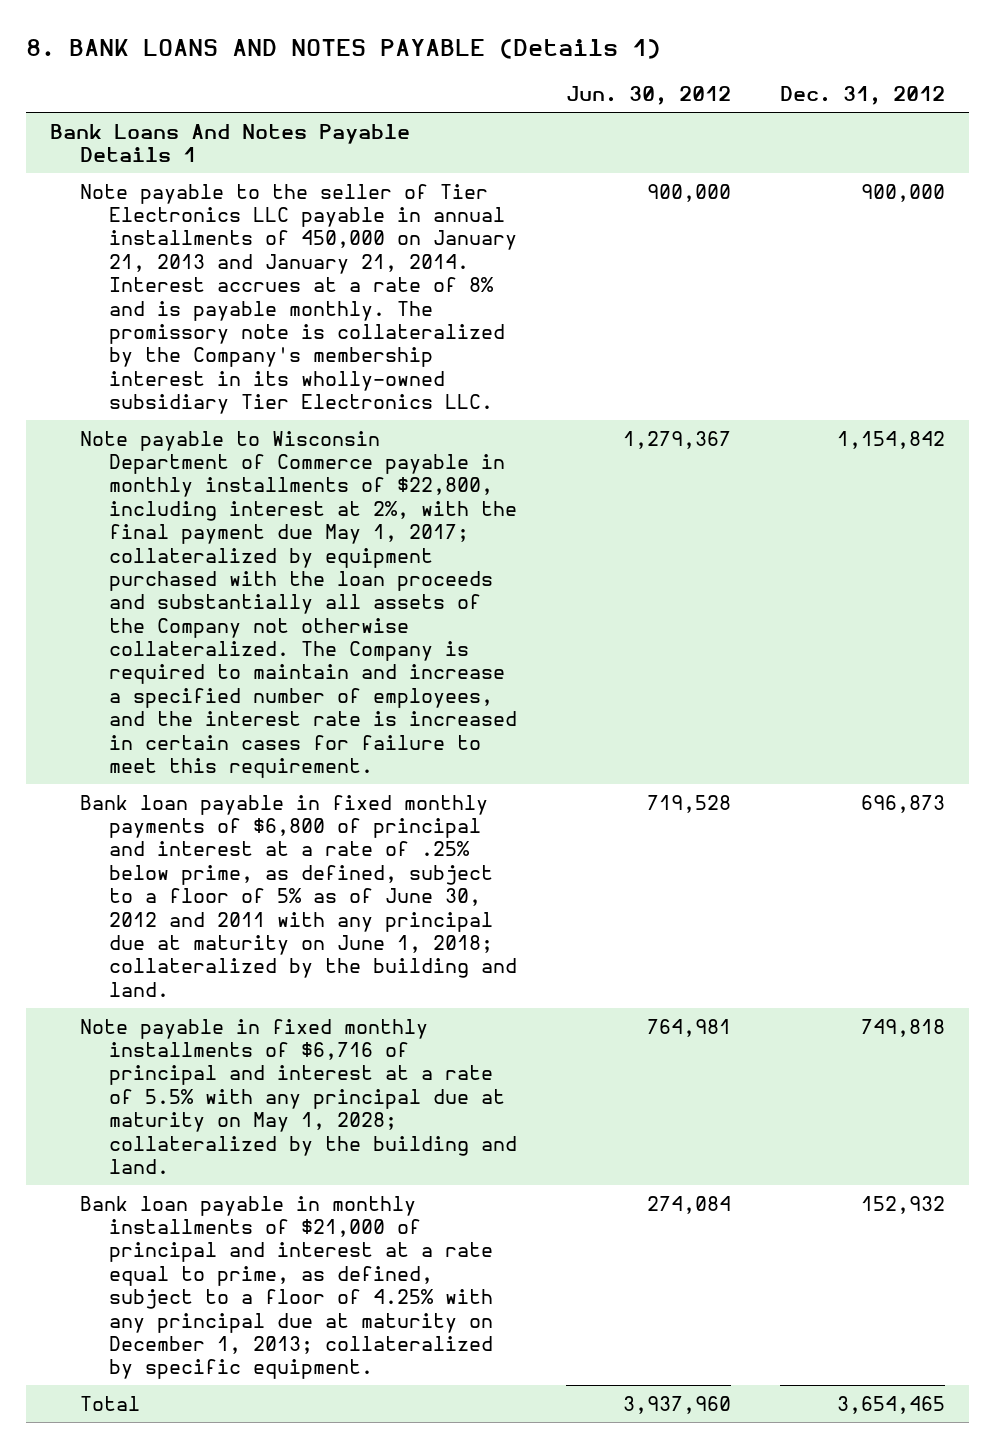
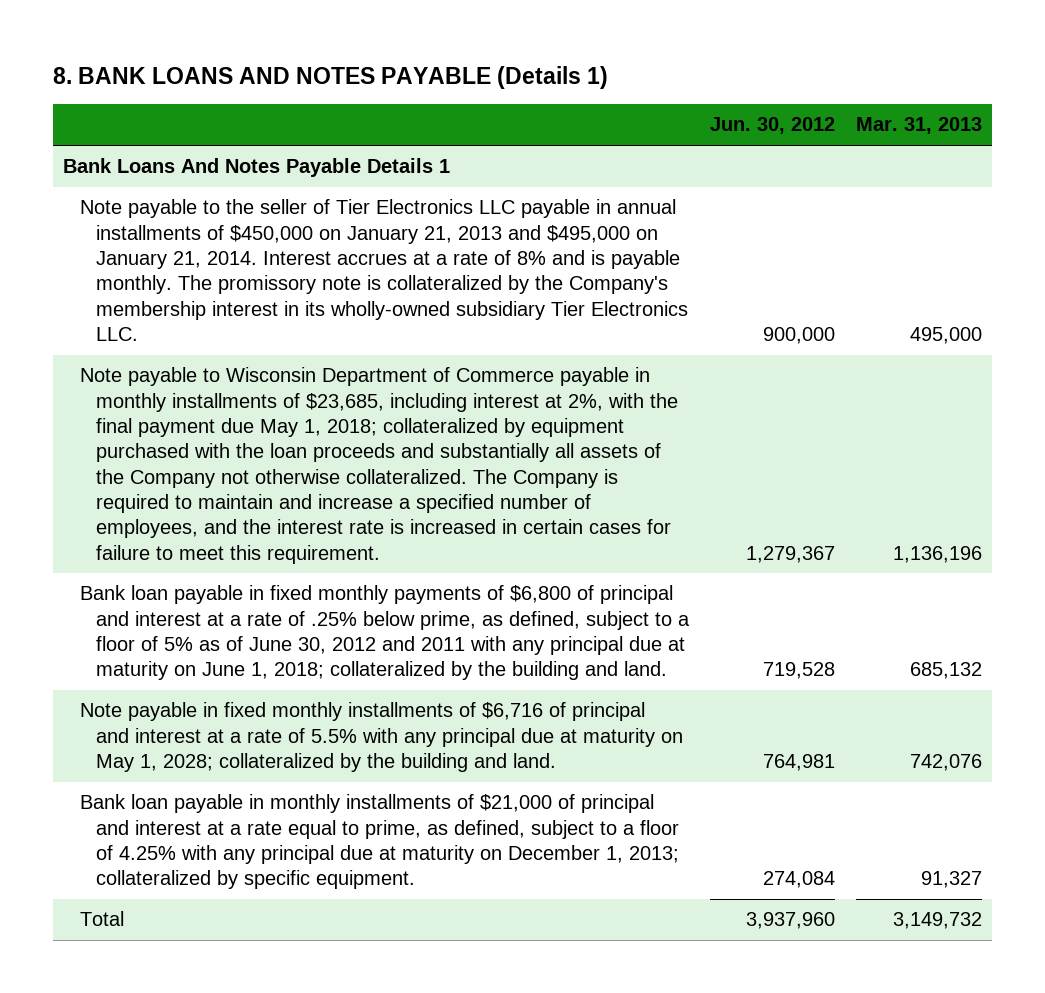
[779,86,945,106] Dec. 31, 2012 -> none
none -> [855,117,982,135] Mar. 31, 2013
[79,183,517,415] Note payable to the seller of Tier Electronics LLC payable in annual installments of 450,000 on January 21, 2013 and January 21, 2014. Interest accrues at a rate of 8% and is payable monthly. The promissory note is collateralized by the Company's membership interest in its wholly-owned subsidiary Tier Electronics LLC. -> [79,199,688,342] Note payable to the seller of Tier Electronics LLC payable in annual installments of $450,000 on January 21, 2013 and $495,000 on January 21, 2014. Interest accrues at a rate of 8% and is payable monthly. The promissory note is collateralized by the Company's membership interest in its wholly-owned subsidiary Tier Electronics LLC.
[79,430,517,778] Note payable to Wisconsin Department of Commerce payable in monthly installments of $22,800, including interest at 2%, with the final payment due May 1, 2017; collateralized by equipment purchased with the loan proceeds and substantially all assets of the Company not otherwise collateralized. The Company is required to maintain and increase a specified number of employees, and the interest rate is increased in certain cases for failure to meet this requirement. -> [79,367,678,564] Note payable to Wisconsin Department of Commerce payable in monthly installments of $23,685, including interest at 2%, with the final payment due May 1, 2018; collateralized by equipment purchased with the loan proceeds and substantially all assets of the Company not otherwise collateralized. The Company is required to maintain and increase a specified number of employees, and the interest rate is increased in certain cases for failure to meet this requirement.

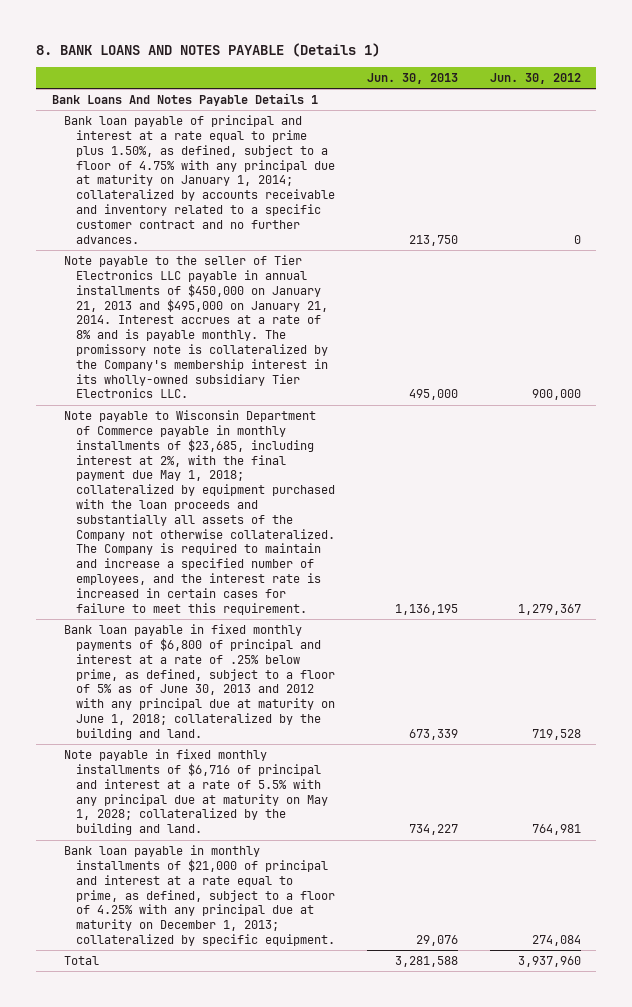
[855,117,982,135] Mar. 31, 2013 -> none
none -> [366,72,458,84] Jun. 30, 2013
none -> [64,115,336,244] Bank loan payable of principal and interest at a rate equal to prime plus 1.50%, as defined, subject to a floor of 4.75% with any principal due at maturity on January 1, 2014; collateralized by accounts receivable and inventory related to a specific customer contract and no further advances.
[79,585,690,681] Bank loan payable in fixed monthly payments of $6,800 of principal and interest at a rate of .25% below prime, as defined, subject to a floor of 5% as of June 30, 2012 and 2011 with any principal due at maturity on June 1, 2018; collateralized by the building and land. -> [64,624,336,740] Bank loan payable in fixed monthly payments of $6,800 of principal and interest at a rate of .25% below prime, as defined, subject to a floor of 5% as of June 30, 2013 and 2012 with any principal due at maturity on June 1, 2018; collateralized by the building and land.

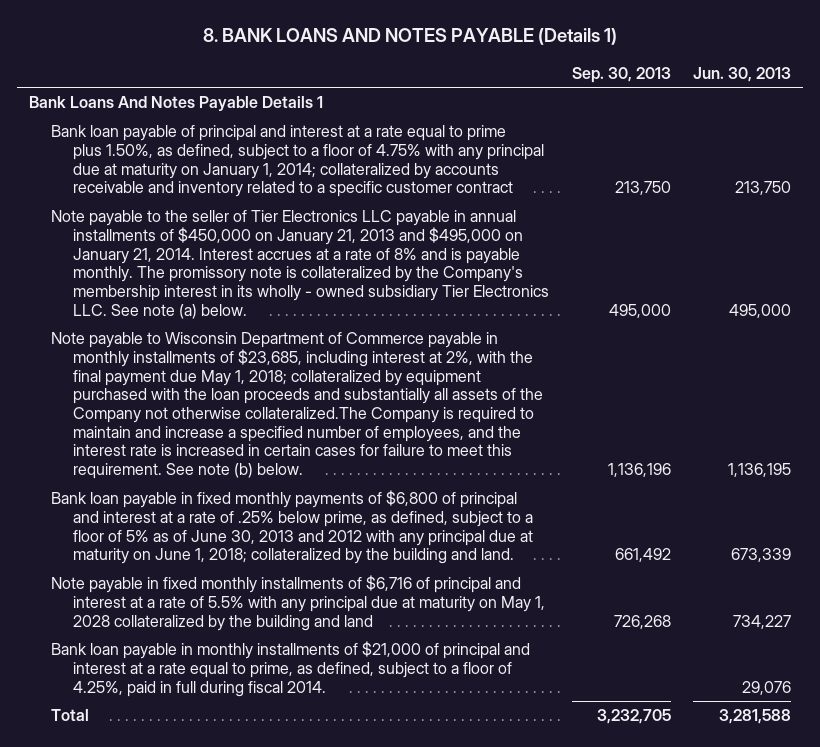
[489,72,581,84] Jun. 30, 2012 -> none
none -> [571,66,671,83] Sep. 30, 2013
[64,115,336,244] Bank loan payable of principal and interest at a rate equal to prime plus 1.50%, as defined, subject to a floor of 4.75% with any principal due at maturity on January 1, 2014; collateralized by accounts receivable and inventory related to a specific customer contract and no further advances. -> [51,125,545,198] Bank loan payable of principal and interest at a rate equal to prime plus 1.50%, as defined, subject to a floor of 4.75% with any principal due at maturity on January 1, 2014; collateralized by accounts receivable and inventory related to a specific customer contract
[64,255,329,399] Note payable to the seller of Tier Electronics LLC payable in annual installments of $450,000 on January 21, 2013 and $495,000 on January 21, 2014. Interest accrues at a rate of 8% and is payable monthly. The promissory note is collateralized by the Company's membership interest in its wholly-owned subsidiary Tier Electronics LLC. -> [51,210,550,319] Note payable to the seller of Tier Electronics LLC payable in annual installments of $450,000 on January 21, 2013 and $495,000 on January 21, 2014. Interest accrues at a rate of 8% and is payable monthly. The promissory note is collateralized by the Company's membership interest in its wholly - owned subsidiary Tier Electronics LLC. See note (a) below.
[64,410,336,615] Note payable to Wisconsin Department of Commerce payable in monthly installments of $23,685, including interest at 2%, with the final payment due May 1, 2018; collateralized by equipment purchased with the loan proceeds and substantially all assets of the Company not otherwise collateralized. The Company is required to maintain and increase a specified number of employees, and the interest rate is increased in certain cases for failure to meet this requirement. -> [51,332,544,480] Note payable to Wisconsin Department of Commerce payable in monthly installments of $23,685, including interest at 2%, with the final payment due May 1, 2018; collateralized by equipment purchased with the loan proceeds and substantially all assets of the Company not otherwise collateralized.The Company is required to maintain and increase a specified number of employees, and the interest rate is increased in certain cases for failure to meet this requirement. See note (b) below.
[64,749,329,836] Note payable in fixed monthly installments of $6,716 of principal and interest at a rate of 5.5% with any principal due at maturity on May 1, 2028; collateralized by the building and land. -> [51,575,546,631] Note payable in fixed monthly installments of $6,716 of principal and interest at a rate of 5.5% with any principal due at maturity on May 1, 2028 collateralized by the building and land
[64,845,336,947] Bank loan payable in monthly installments of $21,000 of principal and interest at a rate equal to prime, as defined, subject to a floor of 4.25% with any principal due at maturity on December 1, 2013; collateralized by specific equipment. -> [51,641,531,697] Bank loan payable in monthly installments of $21,000 of principal and interest at a rate equal to prime, as defined, subject to a floor of 4.25%, paid in full during fiscal 2014.

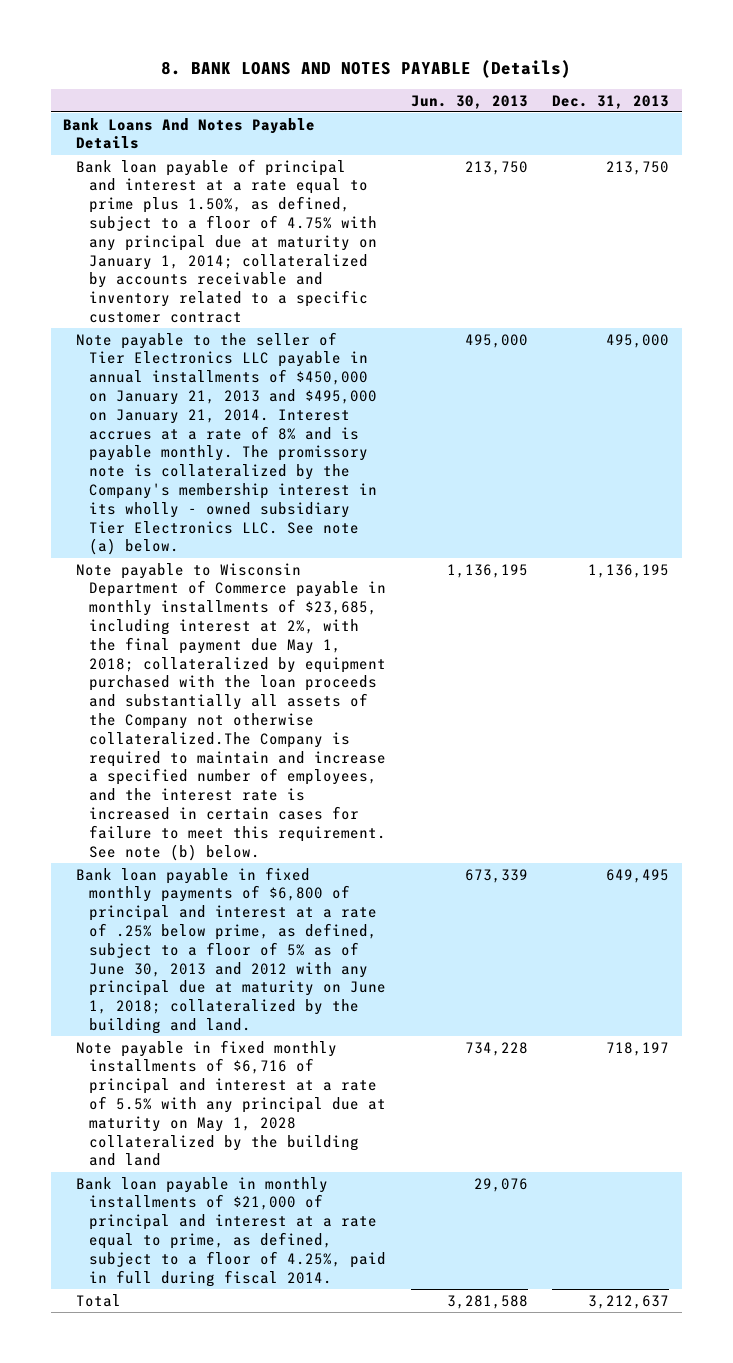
[203,28,618,46] 8. BANK LOANS AND NOTES PAYABLE (Details 1) -> [161,60,572,79] 8. BANK LOANS AND NOTES PAYABLE (Details)
[571,66,671,83] Sep. 30, 2013 -> none
none -> [552,94,670,109] Dec. 31, 2013
[28,96,323,112] Bank Loans And Notes Payable Details 1 -> [63,117,316,150] Bank Loans And Notes Payable Details
[733,614,792,629] 734,227 -> [464,1041,528,1056] 734,228

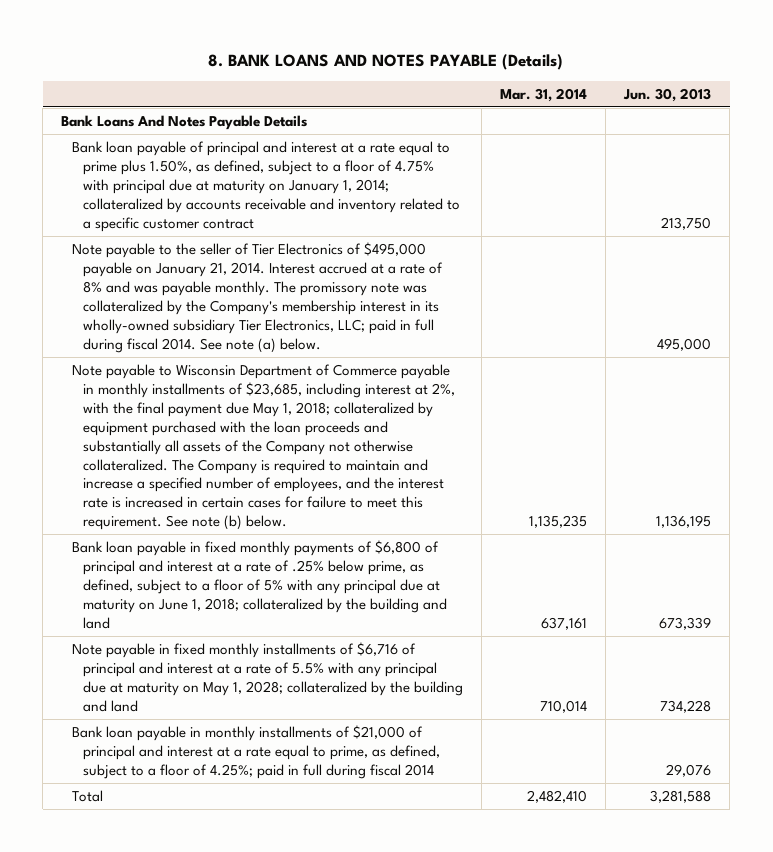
[552,94,670,109] Dec. 31, 2013 -> none
none -> [500,87,588,102] Mar. 31, 2014
[75,158,377,324] Bank loan payable of principal and interest at a rate equal to prime plus 1.50%, as defined, subject to a floor of 4.75% with any principal due at maturity on January 1, 2014; collateralized by accounts receivable and inventory related to a specific customer contract -> [72,140,461,232] Bank loan payable of principal and interest at a rate equal to prime plus 1.50%, as defined, subject to a floor of 4.75% with principal due at maturity on January 1, 2014; collateralized by accounts receivable and inventory related to a specific customer contract
[75,331,377,556] Note payable to the seller of Tier Electronics LLC payable in annual installments of $450,000 on January 21, 2013 and $495,000 on January 21, 2014. Interest accrues at a rate of 8% and is payable monthly. The promissory note is collateralized by the Company's membership interest in its wholly - owned subsidiary Tier Electronics LLC. See note (a) below. -> [72,241,444,353] Note payable to the seller of Tier Electronics of $495,000 payable on January 21, 2014. Interest accrued at a rate of 8% and was payable monthly. The promissory note was collateralized by the Company's membership interest in its wholly-owned subsidiary Tier Electronics, LLC; paid in full during fiscal 2014. See note (a) below.
[75,562,386,861] Note payable to Wisconsin Department of Commerce payable in monthly installments of $23,685, including interest at 2%, with the final payment due May 1, 2018; collateralized by equipment purchased with the loan proceeds and substantially all assets of the Company not otherwise collateralized.The Company is required to maintain and increase a specified number of employees, and the interest rate is increased in certain cases for failure to meet this requirement. See note (b) below. -> [72,363,456,531] Note payable to Wisconsin Department of Commerce payable in monthly installments of $23,685, including interest at 2%, with the final payment due May 1, 2018; collateralized by equipment purchased with the loan proceeds and substantially all assets of the Company not otherwise collateralized. The Company is required to maintain and increase a specified number of employees, and the interest rate is increased in certain cases for failure to meet this requirement. See note (b) below.
[75,866,386,1035] Bank loan payable in fixed monthly payments of $6,800 of principal and interest at a rate of .25% below prime, as defined, subject to a floor of 5% as of June 30, 2013 and 2012 with any principal due at maturity on June 1, 2018; collateralized by the building and land. -> [72,539,448,629] Bank loan payable in fixed monthly payments of $6,800 of principal and interest at a rate of .25% below prime, as defined, subject to a floor of 5% with any principal due at maturity on June 1, 2018; collateralized by the building and land
[75,1039,386,1167] Note payable in fixed monthly installments of $6,716 of principal and interest at a rate of 5.5% with any principal due at maturity on May 1, 2028 collateralized by the building and land -> [72,641,464,712] Note payable in fixed monthly installments of $6,716 of principal and interest at a rate of 5.5% with any principal due at maturity on May 1, 2028; collateralized by the building and land
[75,1176,386,1287] Bank loan payable in monthly installments of $21,000 of principal and interest at a rate equal to prime, as defined, subject to a floor of 4.25%, paid in full during fiscal 2014. -> [72,724,441,779] Bank loan payable in monthly installments of $21,000 of principal and interest at a rate equal to prime, as defined, subject to a floor of 4.25%; paid in full during fiscal 2014

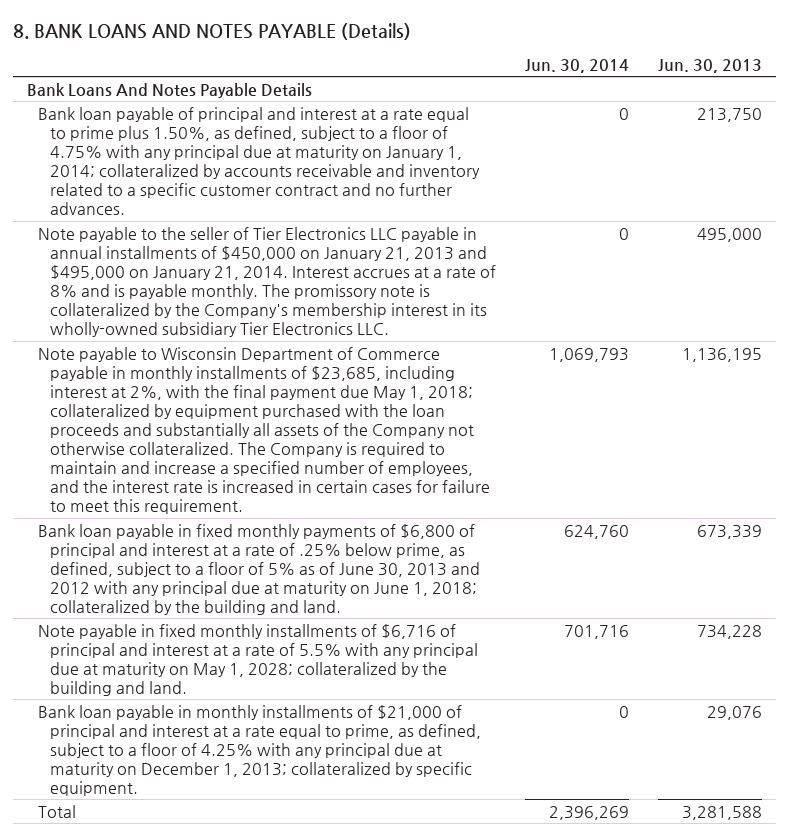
[500,87,588,102] Mar. 31, 2014 -> none
none -> [524,58,629,73] Jun. 30, 2014
[72,140,461,232] Bank loan payable of principal and interest at a rate equal to prime plus 1.50%, as defined, subject to a floor of 4.75% with principal due at maturity on January 1, 2014; collateralized by accounts receivable and inventory related to a specific customer contract -> [38,106,480,215] Bank loan payable of principal and interest at a rate equal to prime plus 1.50%, as defined, subject to a floor of 4.75% with any principal due at maturity on January 1, 2014; collateralized by accounts receivable and inventory related to a specific customer contract and no further advances.
[72,241,444,353] Note payable to the seller of Tier Electronics of $495,000 payable on January 21, 2014. Interest accrued at a rate of 8% and was payable monthly. The promissory note was collateralized by the Company's membership interest in its wholly-owned subsidiary Tier Electronics, LLC; paid in full during fiscal 2014. See note (a) below. -> [38,226,496,337] Note payable to the seller of Tier Electronics LLC payable in annual installments of $450,000 on January 21, 2013 and $495,000 on January 21, 2014. Interest accrues at a rate of 8% and is payable monthly. The promissory note is collateralized by the Company's membership interest in its wholly-owned subsidiary Tier Electronics LLC.
[72,363,456,531] Note payable to Wisconsin Department of Commerce payable in monthly installments of $23,685, including interest at 2%, with the final payment due May 1, 2018; collateralized by equipment purchased with the loan proceeds and substantially all assets of the Company not otherwise collateralized. The Company is required to maintain and increase a specified number of employees, and the interest rate is increased in certain cases for failure to meet this requirement. See note (b) below. -> [38,346,490,515] Note payable to Wisconsin Department of Commerce payable in monthly installments of $23,685, including interest at 2%, with the final payment due May 1, 2018; collateralized by equipment purchased with the loan proceeds and substantially all assets of the Company not otherwise collateralized. The Company is required to maintain and increase a specified number of employees, and the interest rate is increased in certain cases for failure to meet this requirement.
[72,539,448,629] Bank loan payable in fixed monthly payments of $6,800 of principal and interest at a rate of .25% below prime, as defined, subject to a floor of 5% with any principal due at maturity on June 1, 2018; collateralized by the building and land -> [38,523,480,615] Bank loan payable in fixed monthly payments of $6,800 of principal and interest at a rate of .25% below prime, as defined, subject to a floor of 5% as of June 30, 2013 and 2012 with any principal due at maturity on June 1, 2018; collateralized by the building and land.
[72,641,464,712] Note payable in fixed monthly installments of $6,716 of principal and interest at a rate of 5.5% with any principal due at maturity on May 1, 2028; collateralized by the building and land -> [38,623,478,696] Note payable in fixed monthly installments of $6,716 of principal and interest at a rate of 5.5% with any principal due at maturity on May 1, 2028; collateralized by the building and land.
[72,724,441,779] Bank loan payable in monthly installments of $21,000 of principal and interest at a rate equal to prime, as defined, subject to a floor of 4.25%; paid in full during fiscal 2014 -> [38,704,481,796] Bank loan payable in monthly installments of $21,000 of principal and interest at a rate equal to prime, as defined, subject to a floor of 4.25% with any principal due at maturity on December 1, 2013; collateralized by specific equipment.

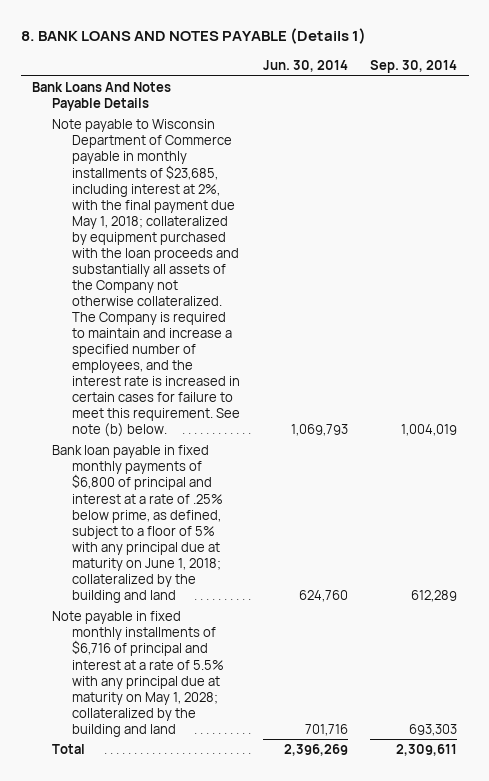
[12,22,411,40] 8. BANK LOANS AND NOTES PAYABLE (Details) -> [20,28,366,45] 8. BANK LOANS AND NOTES PAYABLE (Details 1)
[657,58,762,73] Jun. 30, 2013 -> none
none -> [370,59,458,73] Sep. 30, 2014
[38,106,480,215] Bank loan payable of principal and interest at a rate equal to prime plus 1.50%, as defined, subject to a floor of 4.75% with any principal due at maturity on January 1, 2014; collateralized by accounts receivable and inventory related to a specific customer contract and no further advances. -> none
[38,226,496,337] Note payable to the seller of Tier Electronics LLC payable in annual installments of $450,000 on January 21, 2013 and $495,000 on January 21, 2014. Interest accrues at a rate of 8% and is payable monthly. The promissory note is collateralized by the Company's membership interest in its wholly-owned subsidiary Tier Electronics LLC. -> none
[38,704,481,796] Bank loan payable in monthly installments of $21,000 of principal and interest at a rate equal to prime, as defined, subject to a floor of 4.25% with any principal due at maturity on December 1, 2013; collateralized by specific equipment. -> none
[38,346,490,515] Note payable to Wisconsin Department of Commerce payable in monthly installments of $23,685, including interest at 2%, with the final payment due May 1, 2018; collateralized by equipment purchased with the loan proceeds and substantially all assets of the Company not otherwise collateralized. The Company is required to maintain and increase a specified number of employees, and the interest rate is increased in certain cases for failure to meet this requirement. -> [52,119,241,438] Note payable to Wisconsin Department of Commerce payable in monthly installments of $23,685, including interest at 2%, with the final payment due May 1, 2018; collateralized by equipment purchased with the loan proceeds and substantially all assets of the Company not otherwise collateralized. The Company is required to maintain and increase a specified number of employees, and the interest rate is increased in certain cases for failure to meet this requirement. See note (b) below.
[38,523,480,615] Bank loan payable in fixed monthly payments of $6,800 of principal and interest at a rate of .25% below prime, as defined, subject to a floor of 5% as of June 30, 2013 and 2012 with any principal due at maturity on June 1, 2018; collateralized by the building and land. -> [52,445,224,603] Bank loan payable in fixed monthly payments of $6,800 of principal and interest at a rate of .25% below prime, as defined, subject to a floor of 5% with any principal due at maturity on June 1, 2018; collateralized by the building and land
[38,623,478,696] Note payable in fixed monthly installments of $6,716 of principal and interest at a rate of 5.5% with any principal due at maturity on May 1, 2028; collateralized by the building and land. -> [52,611,225,737] Note payable in fixed monthly installments of $6,716 of principal and interest at a rate of 5.5% with any principal due at maturity on May 1, 2028; collateralized by the building and land

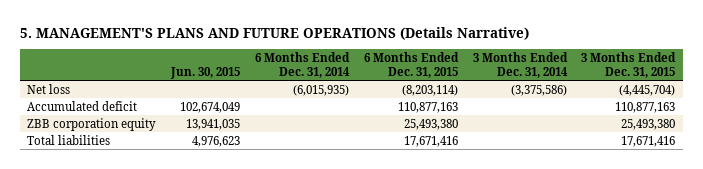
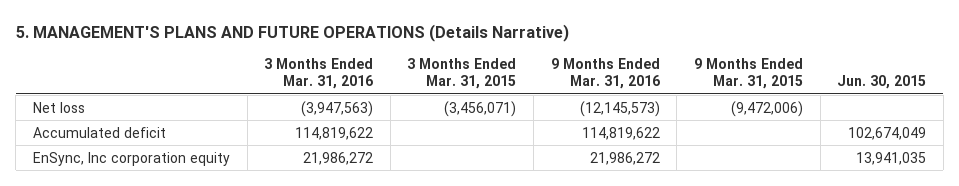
[254,51,350,78] 6 Months Ended Dec. 31, 2014 -> none
[363,51,459,78] 6 Months Ended Dec. 31, 2015 -> none
[472,51,568,78] 3 Months Ended Dec. 31, 2014 -> none
[581,51,677,78] 3 Months Ended Dec. 31, 2015 -> none
none -> [264,58,374,89] 3 Months Ended Mar. 31, 2016
none -> [407,58,517,89] 3 Months Ended Mar. 31, 2015
none -> [550,58,660,89] 9 Months Ended Mar. 31, 2016
none -> [693,58,803,89] 9 Months Ended Mar. 31, 2015
[27,134,111,145] Total liabilities -> none
[27,117,157,131] ZBB corporation equity -> [32,151,230,166] EnSync, Inc corporation equity

